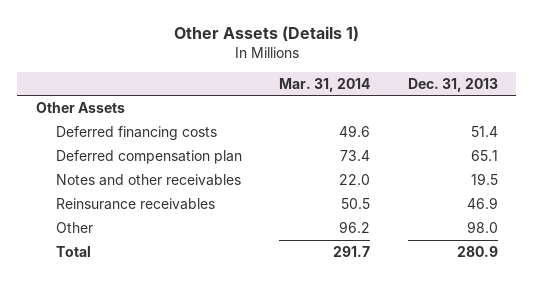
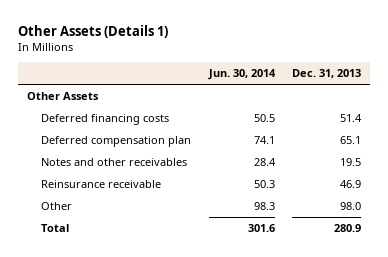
[279,77,371,92] Mar. 31, 2014 -> none
none -> [207,69,276,81] Jun. 30, 2014
[56,197,216,210] Reinsurance receivables -> [41,180,162,189] Reinsurance receivable

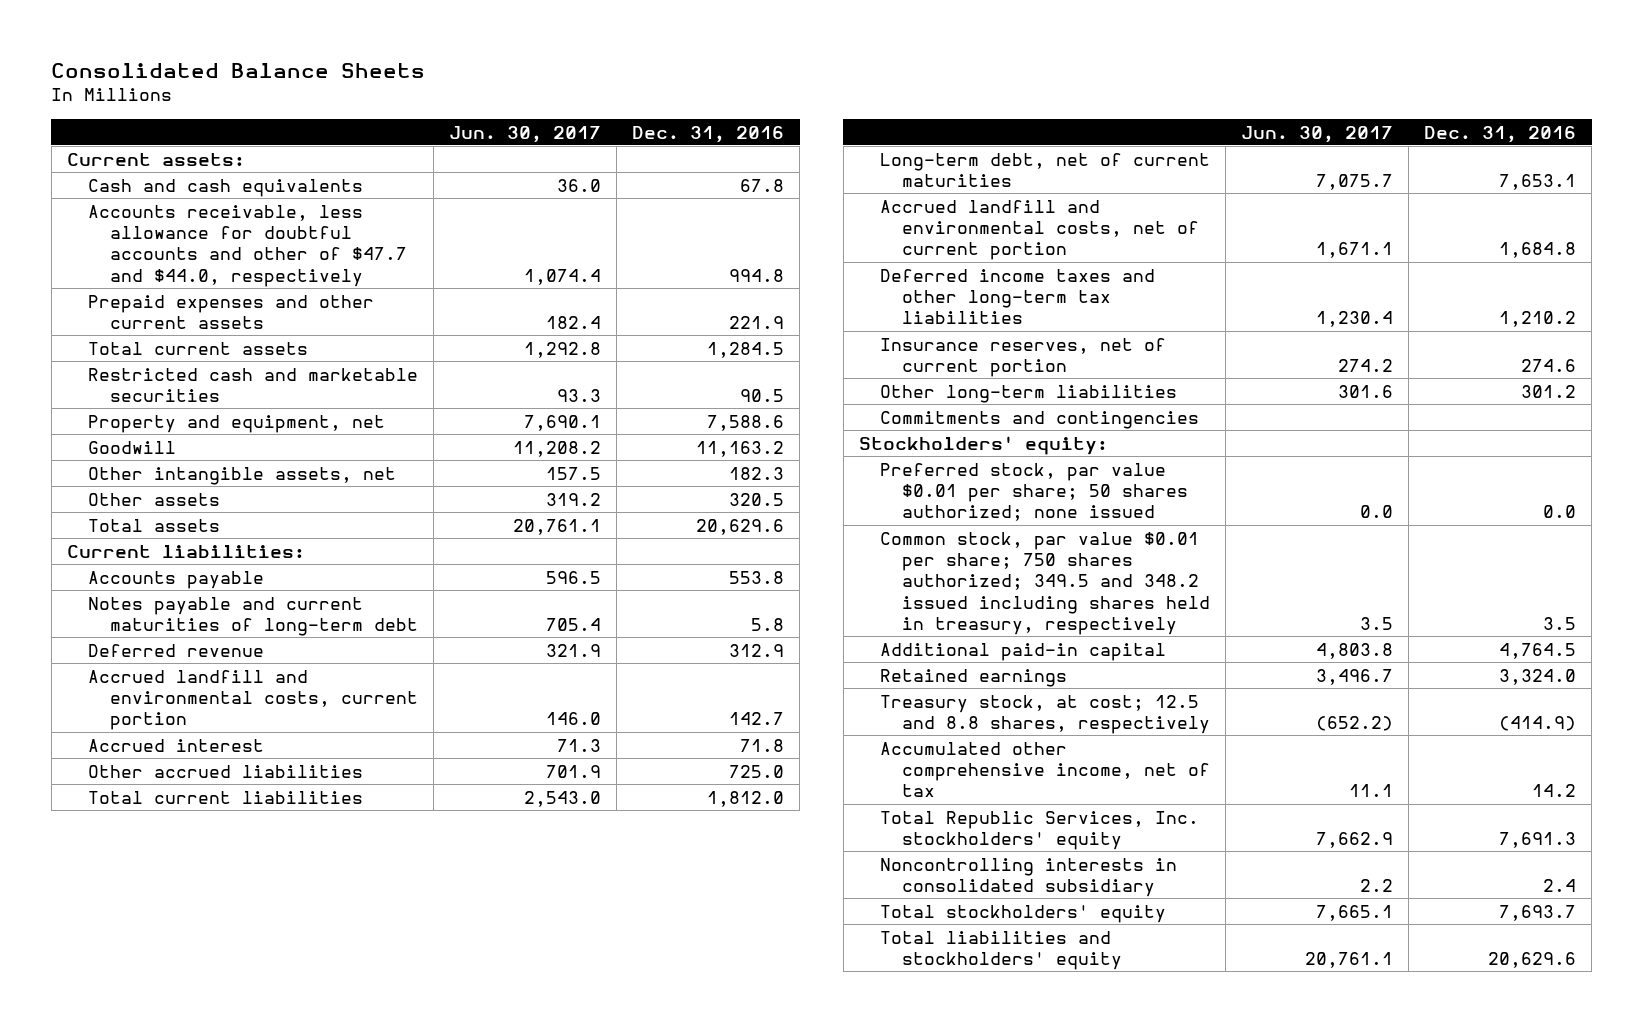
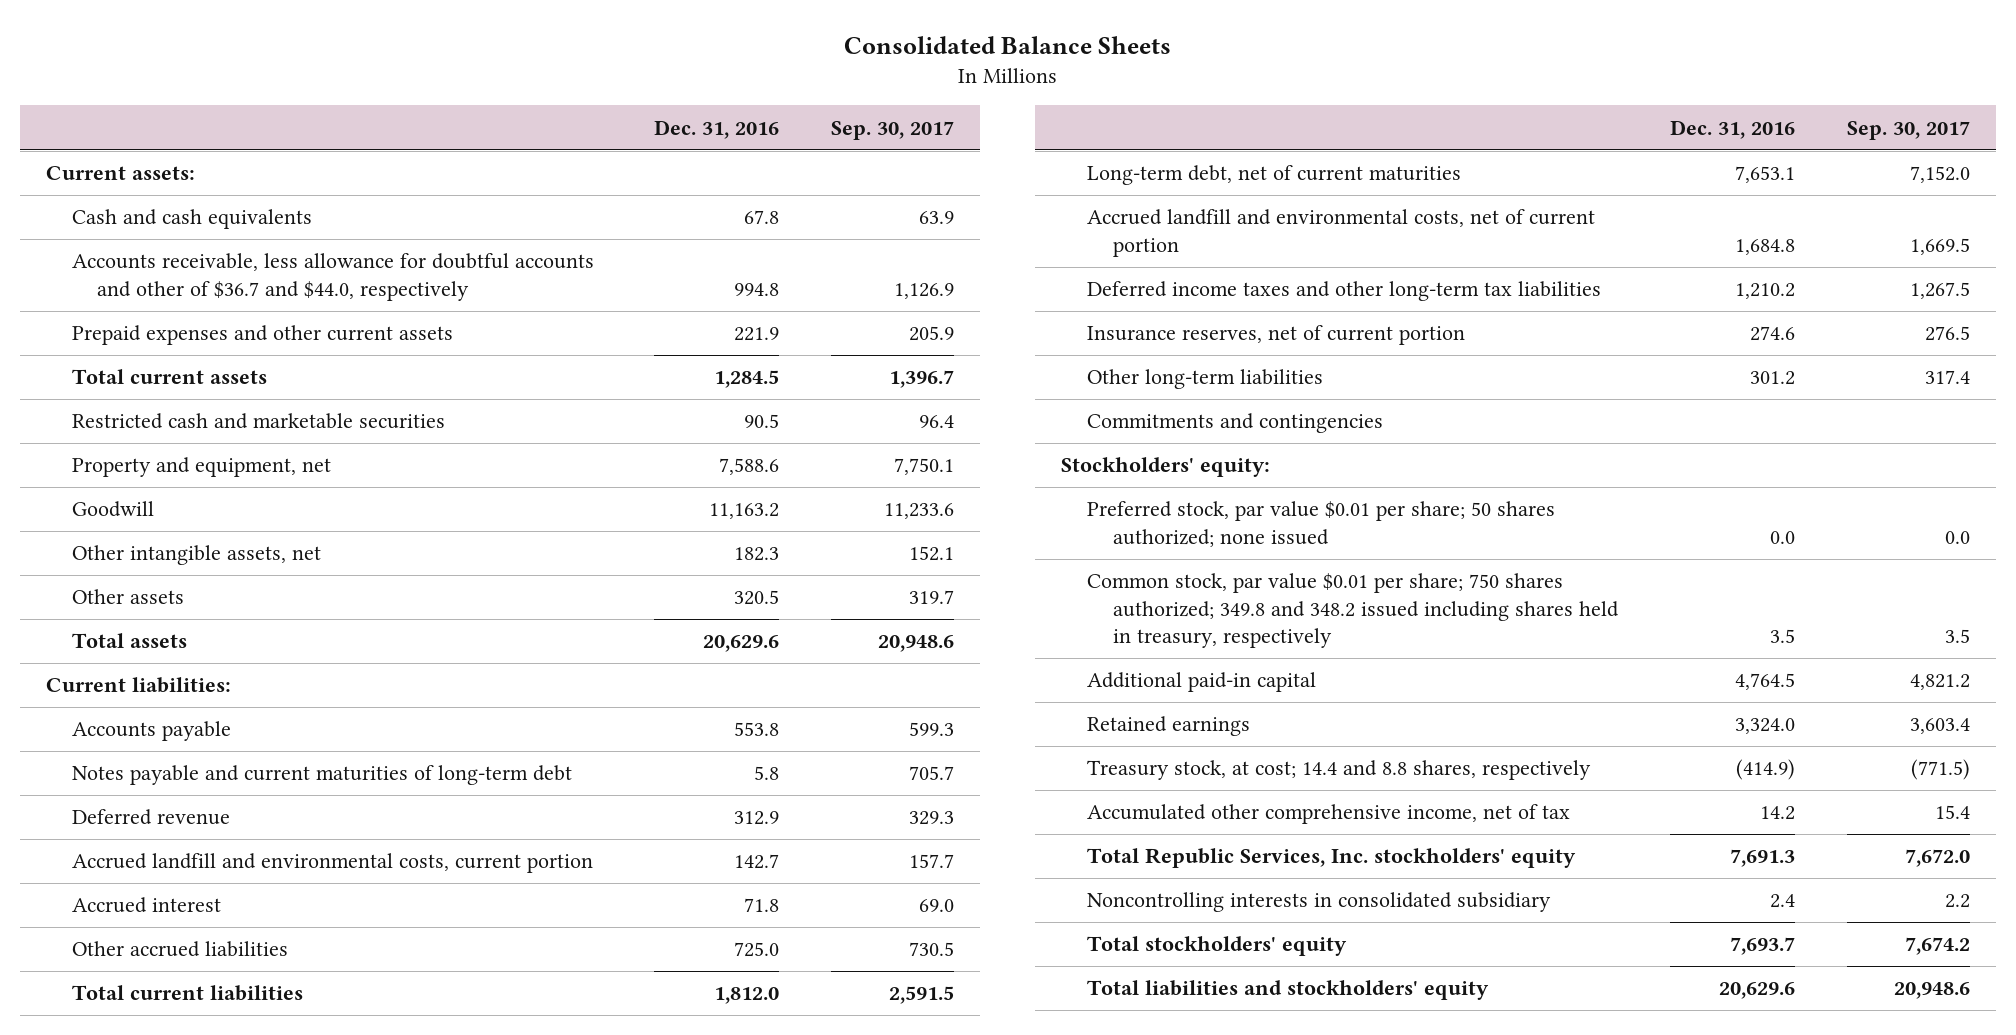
[449,125,602,143] Jun. 30, 2017 -> none
none -> [831,120,955,140] Sep. 30, 2017
[88,204,407,287] Accounts receivable, less allowance for doubtful accounts and other of $47.7 and $44.0, respectively -> [71,253,594,301] Accounts receivable, less allowance for doubtful accounts and other of $36.7 and $44.0, respectively
[880,531,1210,635] Common stock, par value $0.01 per share; 750 shares authorized; 349.5 and 348.2 issued including shares held in treasury, respectively -> [1087,573,1620,649] Common stock, par value $0.01 per share; 750 shares authorized; 349.8 and 348.2 issued including shares held in treasury, respectively
[880,694,1210,734] Treasury stock, at cost; 12.5 and 8.8 shares, respectively -> [1087,760,1592,781] Treasury stock, at cost; 14.4 and 8.8 shares, respectively

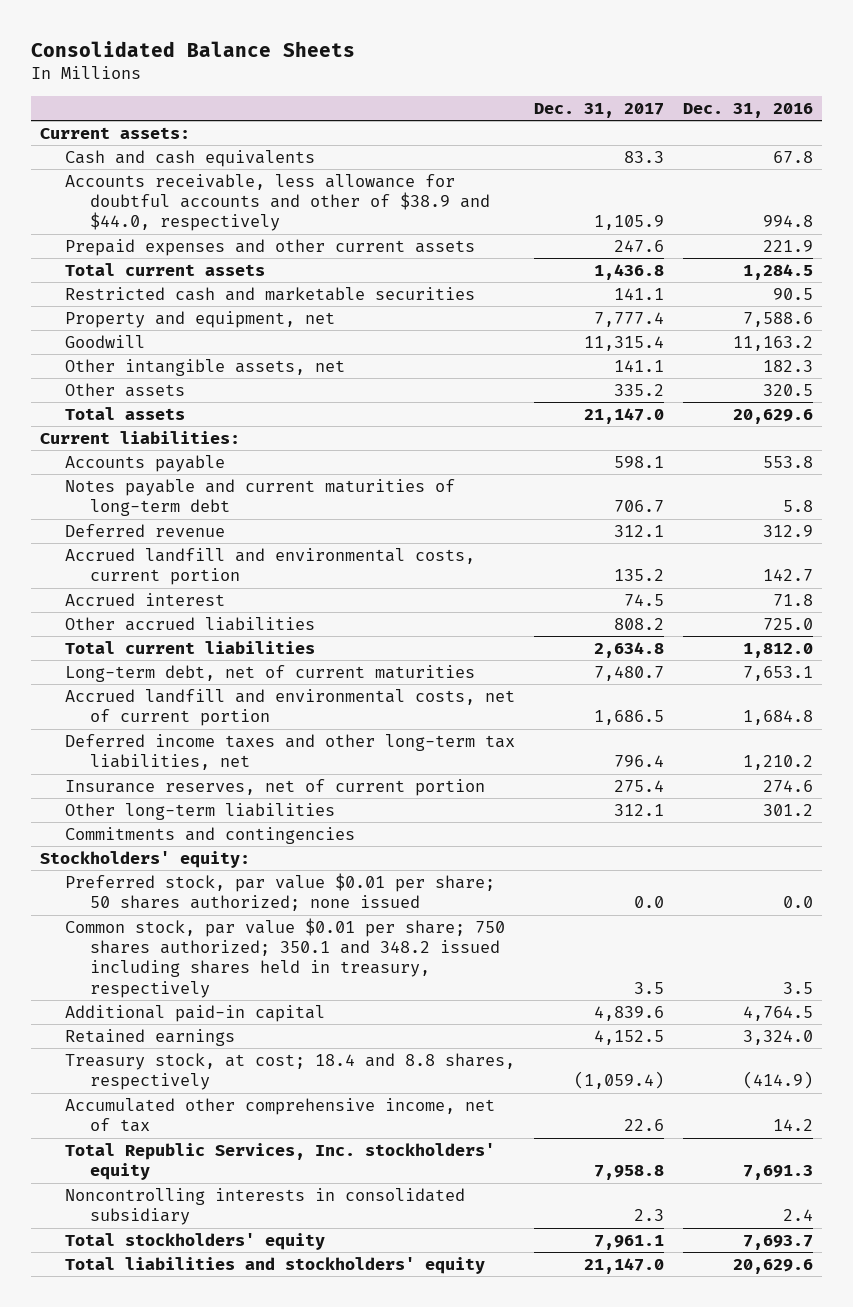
[831,120,955,140] Sep. 30, 2017 -> none
none -> [533,102,664,118] Dec. 31, 2017
[71,253,594,301] Accounts receivable, less allowance for doubtful accounts and other of $36.7 and $44.0, respectively -> [65,173,490,232] Accounts receivable, less allowance for doubtful accounts and other of $38.9 and $44.0, respectively
[1087,281,1602,302] Deferred income taxes and other long-term tax liabilities -> [65,733,516,771] Deferred income taxes and other long-term tax liabilities, net
[1087,573,1620,649] Common stock, par value $0.01 per share; 750 shares authorized; 349.8 and 348.2 issued including shares held in treasury, respectively -> [65,917,506,998] Common stock, par value $0.01 per share; 750 shares authorized; 350.1 and 348.2 issued including shares held in treasury, respectively
[1087,760,1592,781] Treasury stock, at cost; 14.4 and 8.8 shares, respectively -> [65,1052,516,1091] Treasury stock, at cost; 18.4 and 8.8 shares, respectively

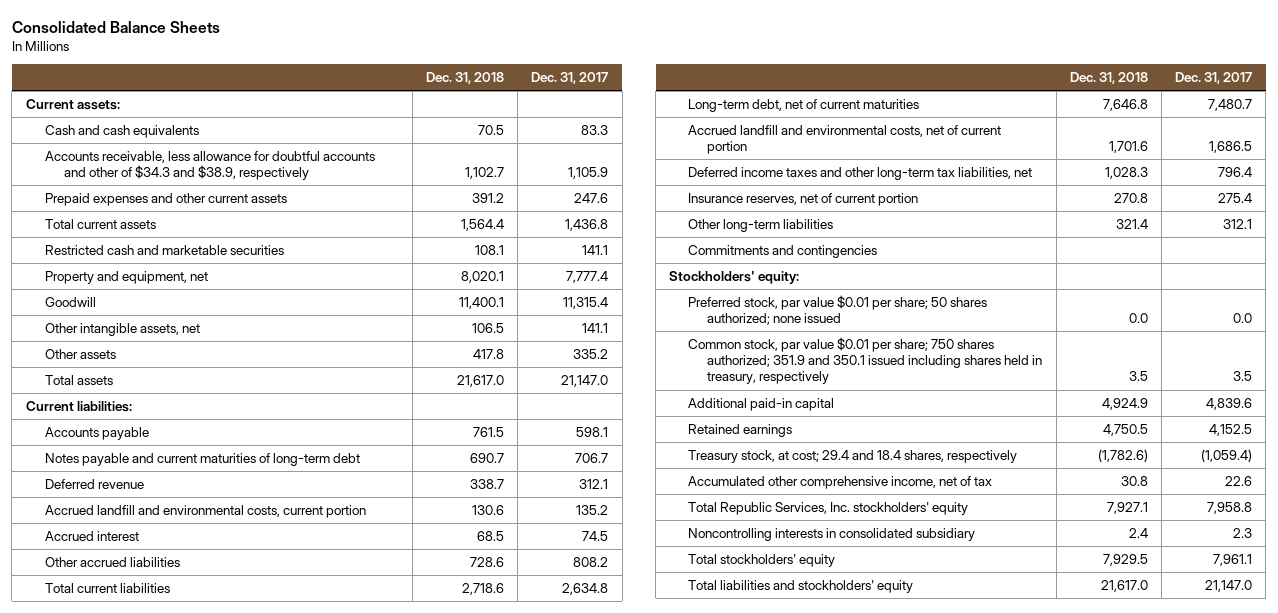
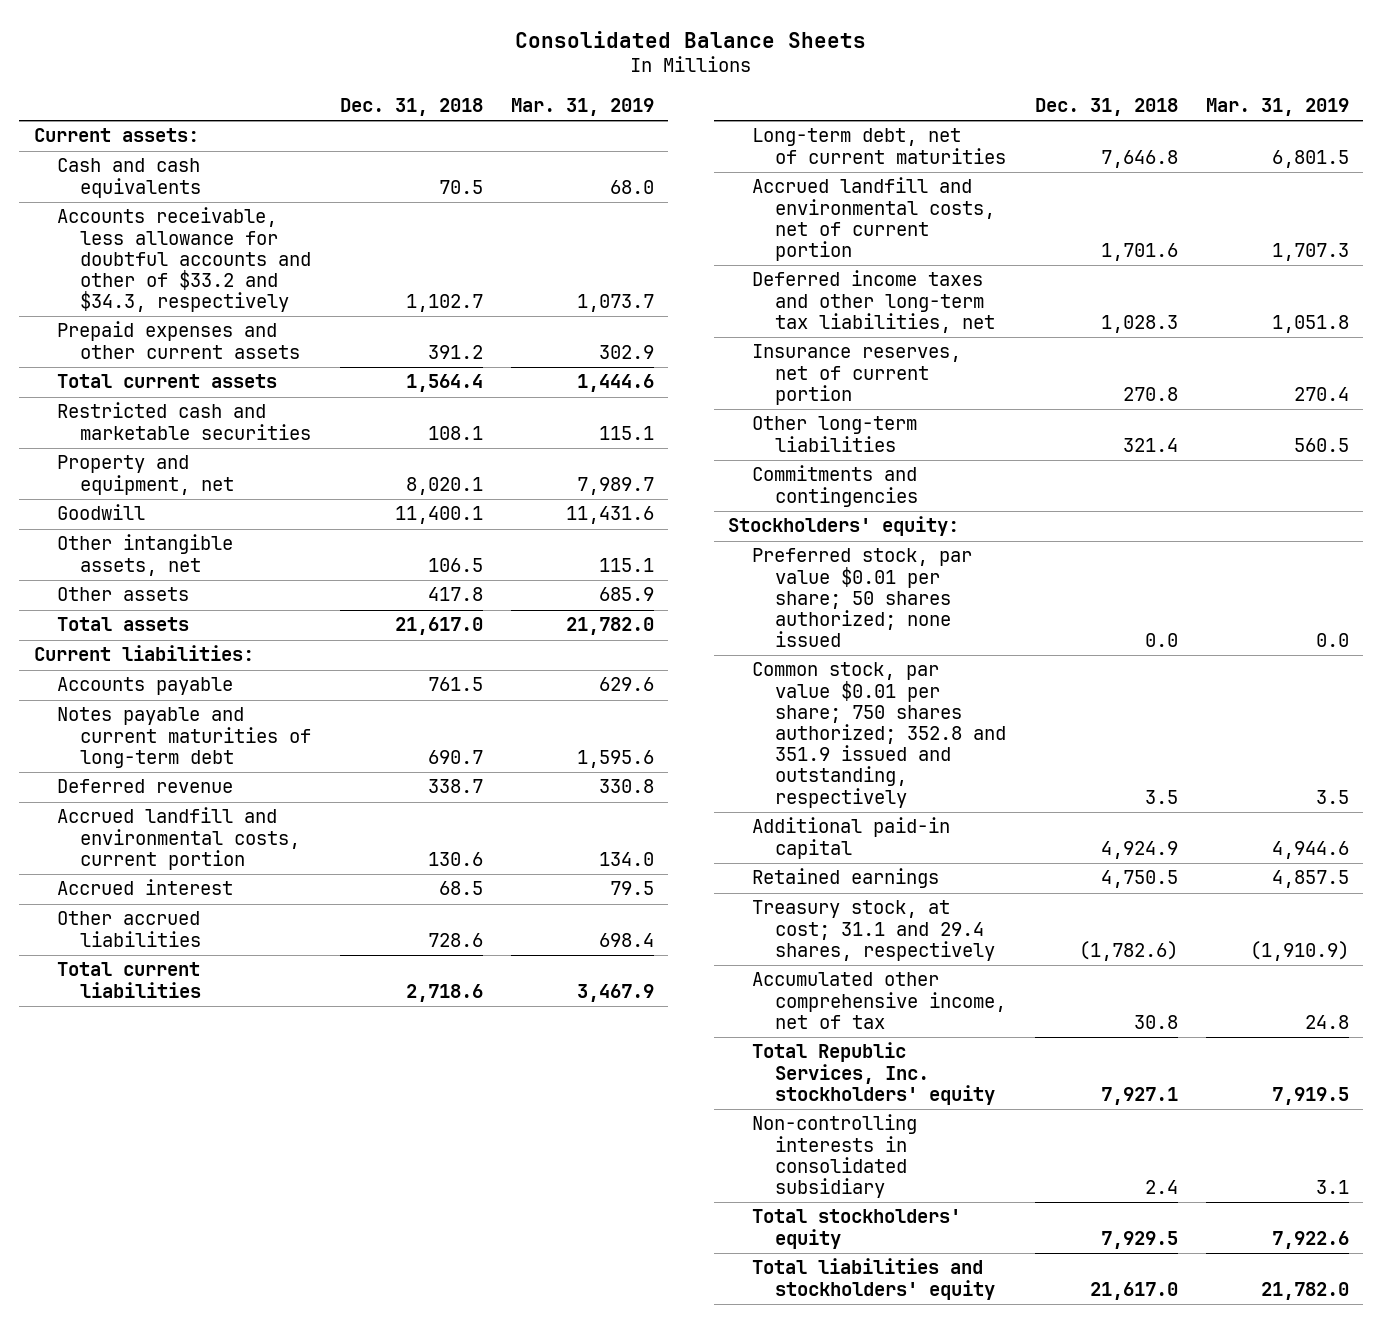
[531,72,609,85] Dec. 31, 2017 -> none
none -> [511,98,655,117] Mar. 31, 2019
[44,150,375,181] Accounts receivable, less allowance for doubtful accounts and other of $34.3 and $38.9, respectively -> [56,207,312,313] Accounts receivable, less allowance for doubtful accounts and other of $33.2 and $34.3, respectively
[688,336,1043,385] Common stock, par value $0.01 per share; 750 shares authorized; 351.9 and 350.1 issued including shares held in treasury, respectively -> [751,662,1006,808] Common stock, par value $0.01 per share; 750 shares authorized; 352.8 and 351.9 issued and outstanding, respectively
[688,449,1018,463] Treasury stock, at cost; 29.4 and 18.4 shares, respectively -> [751,900,995,961] Treasury stock, at cost; 31.1 and 29.4 shares, respectively
[688,527,976,541] Noncontrolling interests in consolidated subsidiary -> [751,1114,917,1199] Non-controlling interests in consolidated subsidiary

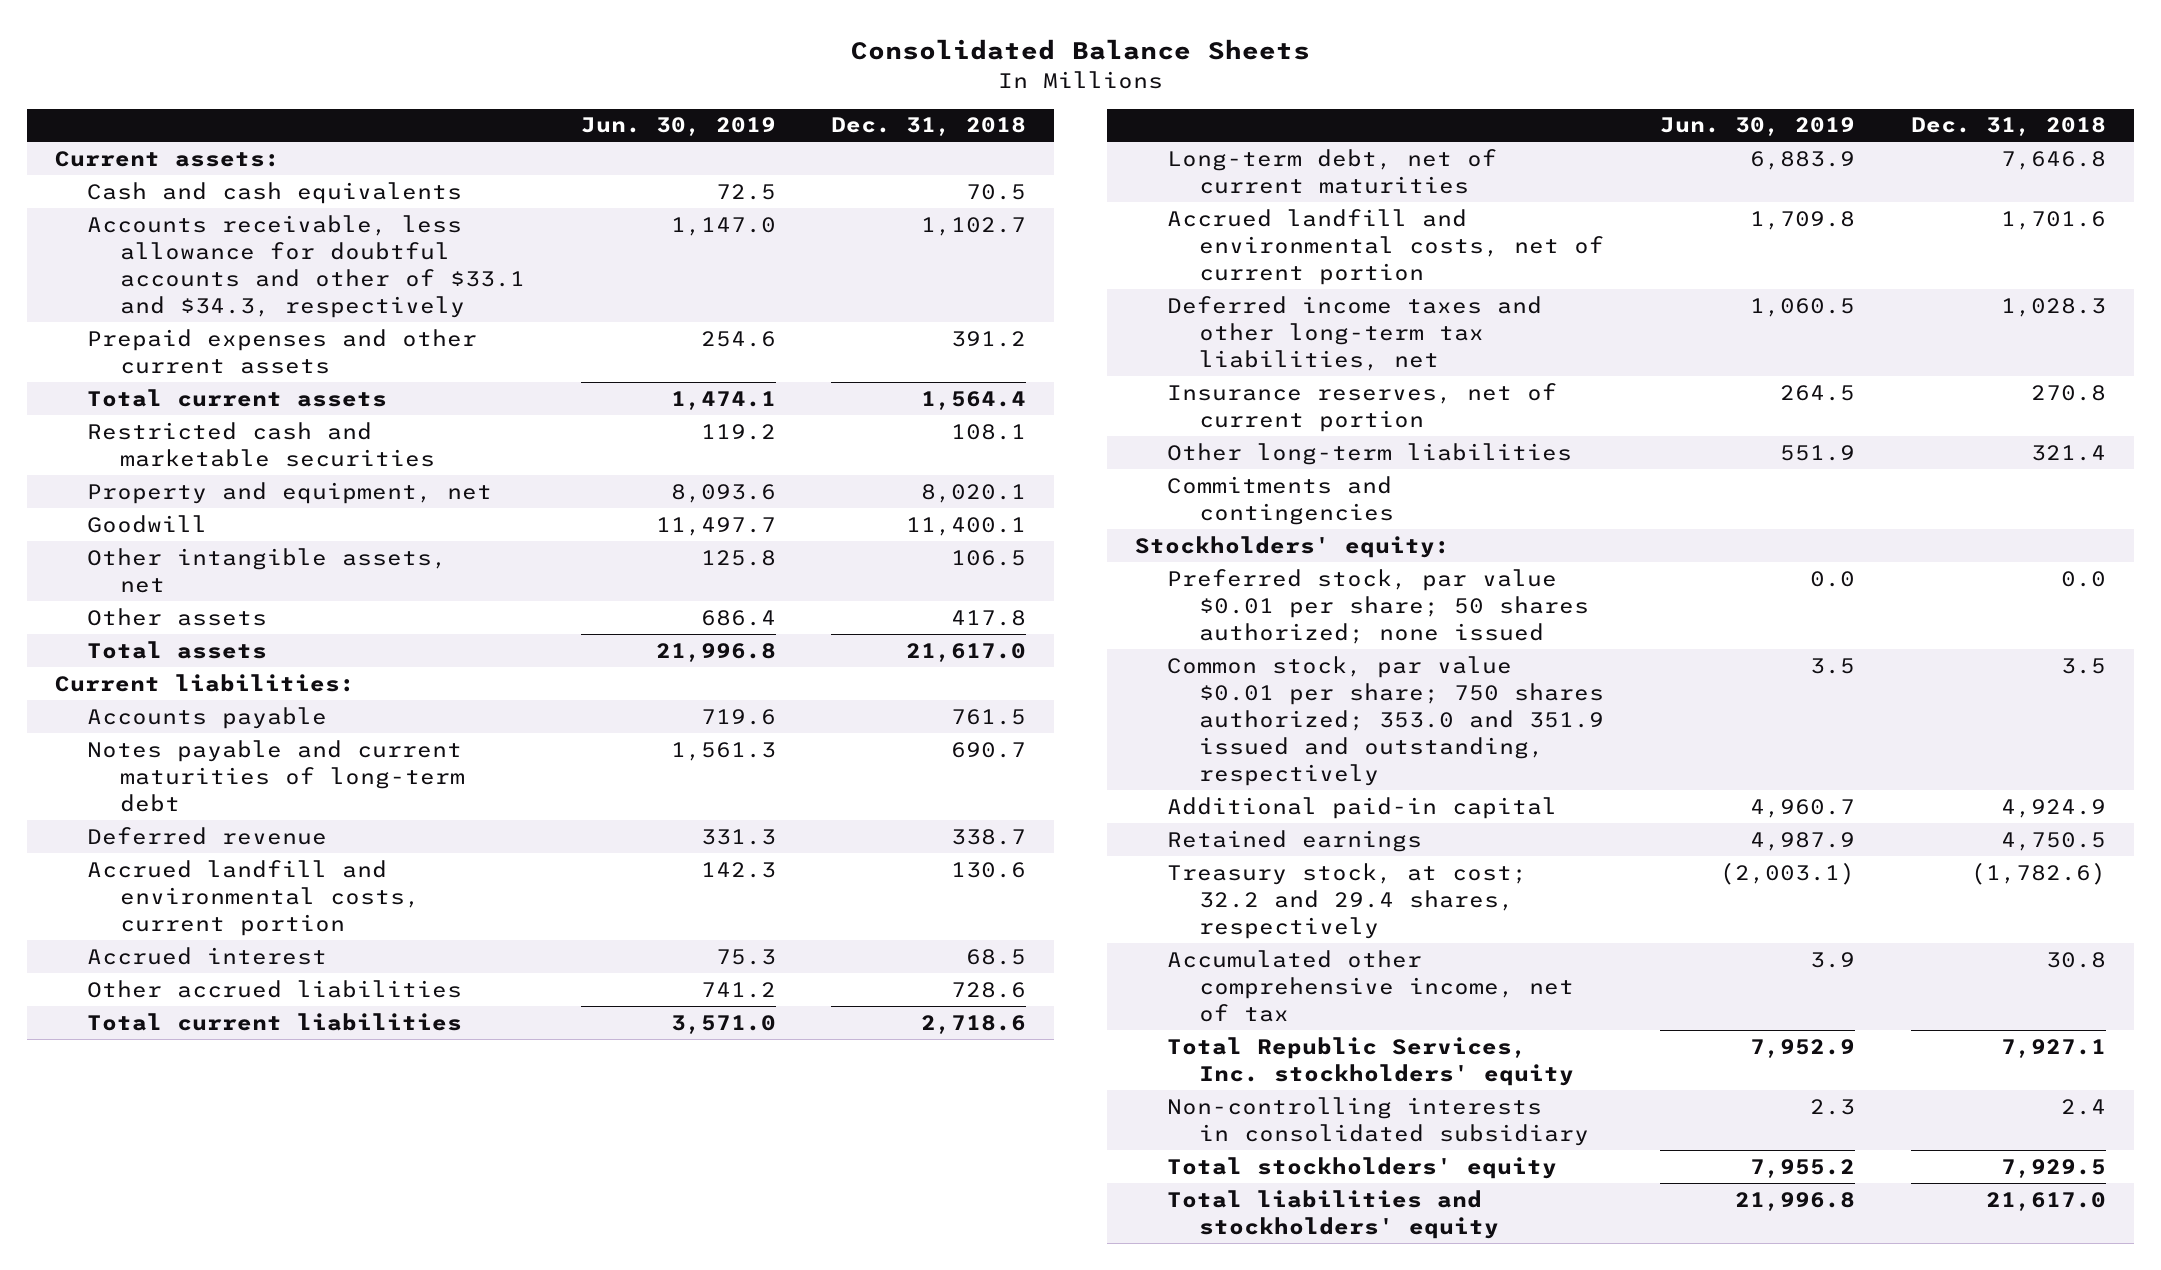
[511,98,655,117] Mar. 31, 2019 -> none
none -> [580,117,776,137] Jun. 30, 2019
[56,207,312,313] Accounts receivable, less allowance for doubtful accounts and other of $33.2 and $34.3, respectively -> [87,214,525,319] Accounts receivable, less allowance for doubtful accounts and other of $33.1 and $34.3, respectively
[751,662,1006,808] Common stock, par value $0.01 per share; 750 shares authorized; 352.8 and 351.9 issued and outstanding, respectively -> [1166,655,1605,787] Common stock, par value $0.01 per share; 750 shares authorized; 353.0 and 351.9 issued and outstanding, respectively
[751,900,995,961] Treasury stock, at cost; 31.1 and 29.4 shares, respectively -> [1166,862,1527,940] Treasury stock, at cost; 32.2 and 29.4 shares, respectively

